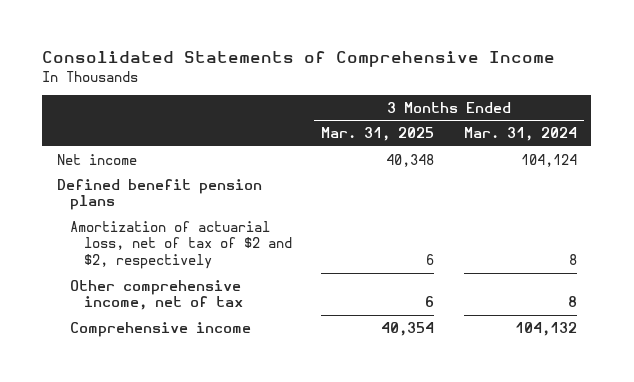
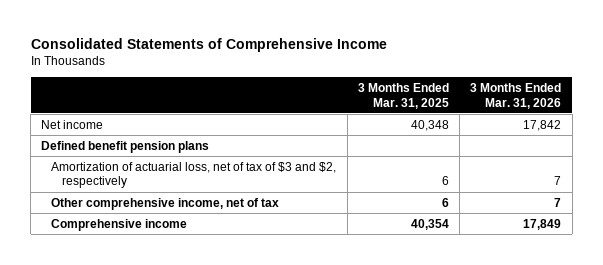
[463,127,577,142] Mar. 31, 2024 -> none
none -> [470,82,562,109] 3 Months Ended Mar. 31, 2026
[70,220,292,270] Amortization of actuarial loss, net of tax of $2 and $2, respectively -> [51,161,337,189] Amortization of actuarial loss, net of tax of $3 and $2, respectively

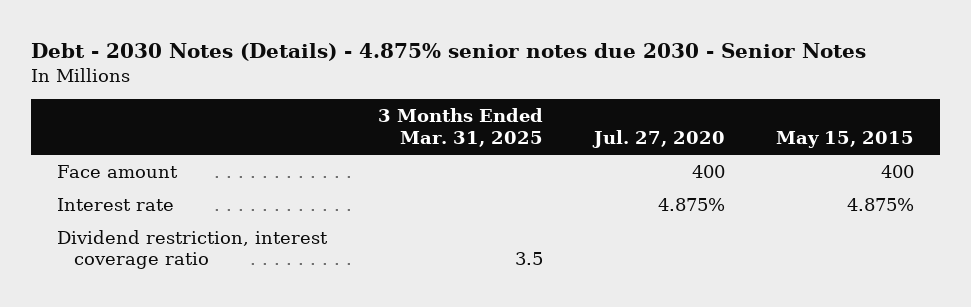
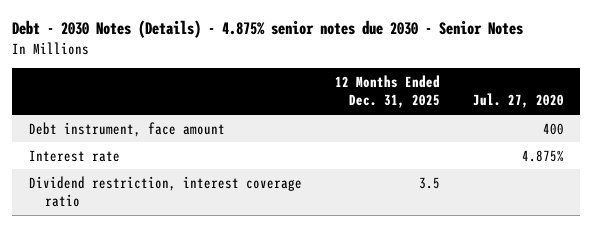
[377,108,543,147] 3 Months Ended Mar. 31, 2025 -> none
[776,130,915,148] May 15, 2015 -> none
none -> [334,75,440,109] 12 Months Ended Dec. 31, 2025
[56,165,178,179] Face amount -> [28,121,225,137] Debt instrument, face amount

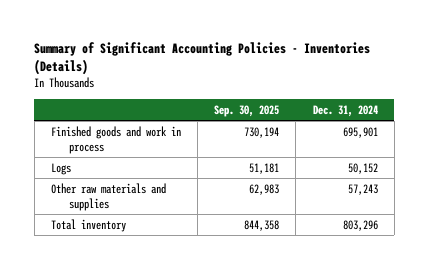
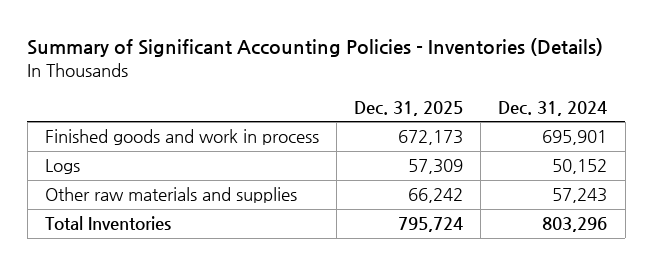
[214,104,280,117] Sep. 30, 2025 -> none
none -> [354,100,464,116] Dec. 31, 2025
[51,218,127,232] Total inventory -> [44,216,171,231] Total Inventories

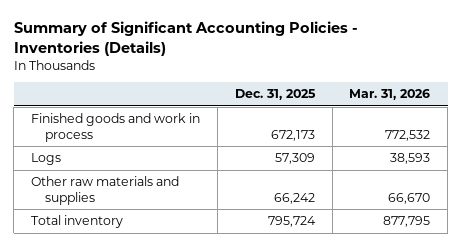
[498,100,608,116] Dec. 31, 2024 -> none
none -> [349,89,431,101] Mar. 31, 2026
[44,216,171,231] Total Inventories -> [31,215,124,229] Total inventory

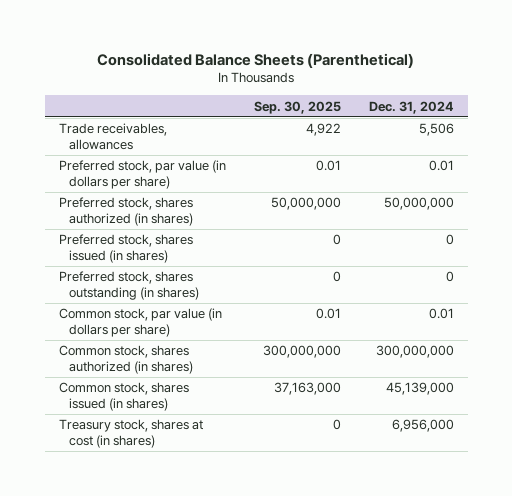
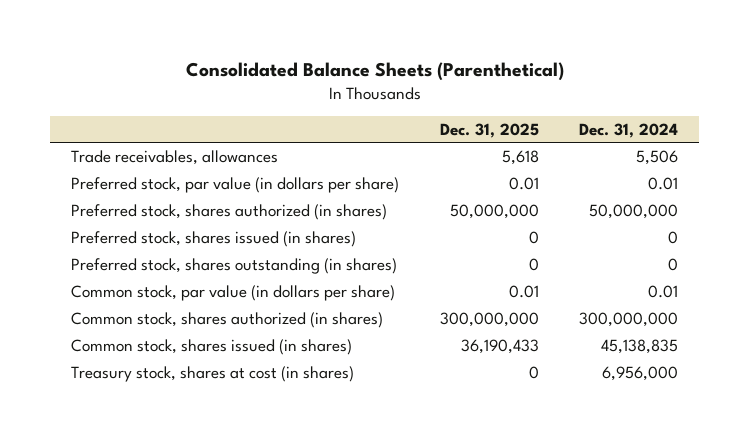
[253,100,341,114] Sep. 30, 2025 -> none
none -> [439,122,539,138] Dec. 31, 2025
[385,382,454,396] 45,139,000 -> [601,338,679,354] 45,138,835

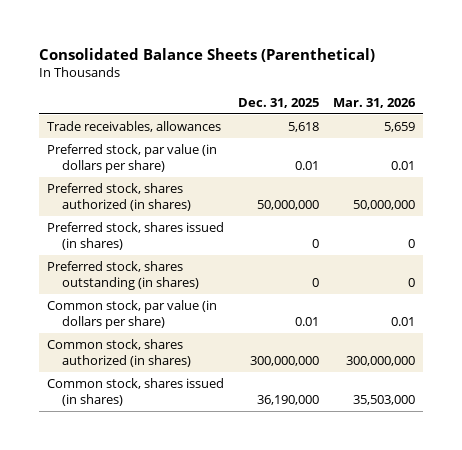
[579,122,679,138] Dec. 31, 2024 -> none
none -> [333,97,417,108] Mar. 31, 2026
[70,365,354,382] Treasury stock, shares at cost (in shares) -> none
[460,338,539,354] 36,190,433 -> [257,395,320,406] 36,190,000

